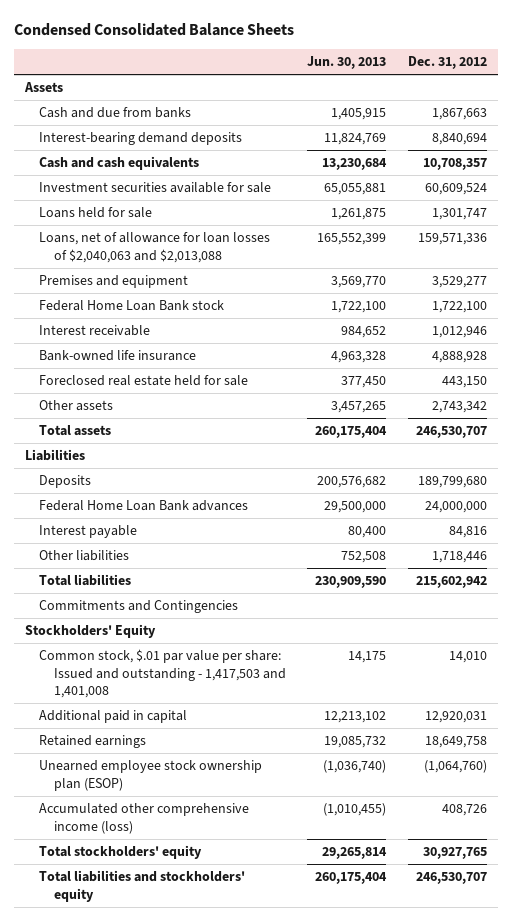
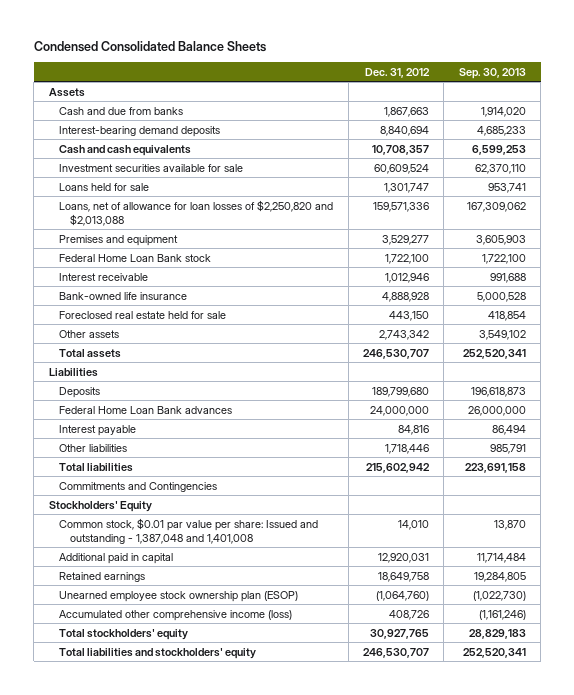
[307,56,387,70] Jun. 30, 2013 -> none
none -> [458,67,526,79] Sep. 30, 2013
[39,232,271,263] Loans, net of allowance for loan losses of $2,040,063 and $2,013,088 -> [59,199,334,226] Loans, net of allowance for loan losses of $2,250,820 and $2,013,088
[39,649,286,698] Common stock, $.01 par value per share: Issued and outstanding - 1,417,503 and 1,401,008 -> [59,517,319,544] Common stock, $0.01 par value per share: Issued and outstanding - 1,387,048 and 1,401,008

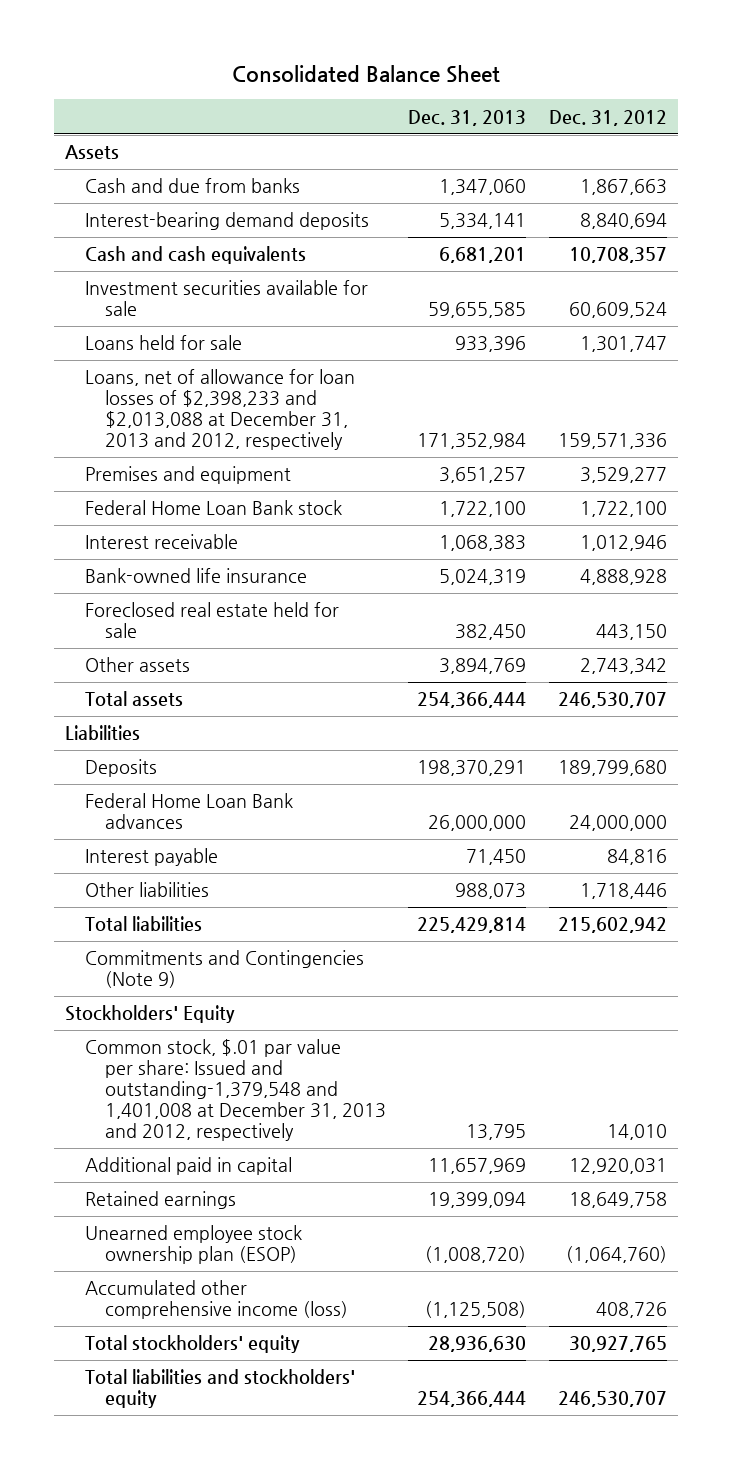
[33,40,266,52] Condensed Consolidated Balance Sheets -> [231,65,500,84] Consolidated Balance Sheet
[458,67,526,79] Sep. 30, 2013 -> none
none -> [408,109,527,126] Dec. 31, 2013
[59,199,334,226] Loans, net of allowance for loan losses of $2,250,820 and $2,013,088 -> [84,369,355,451] Loans, net of allowance for loan losses of $2,398,233 and $2,013,088 at December 31, 2013 and 2012, respectively
[59,481,218,492] Commitments and Contingencies -> [84,950,364,989] Commitments and Contingencies (Note 9)
[59,517,319,544] Common stock, $0.01 par value per share: Issued and outstanding - 1,387,048 and 1,401,008 -> [84,1039,386,1142] Common stock, $.01 par value per share: Issued and outstanding-1,379,548 and 1,401,008 at December 31, 2013 and 2012, respectively

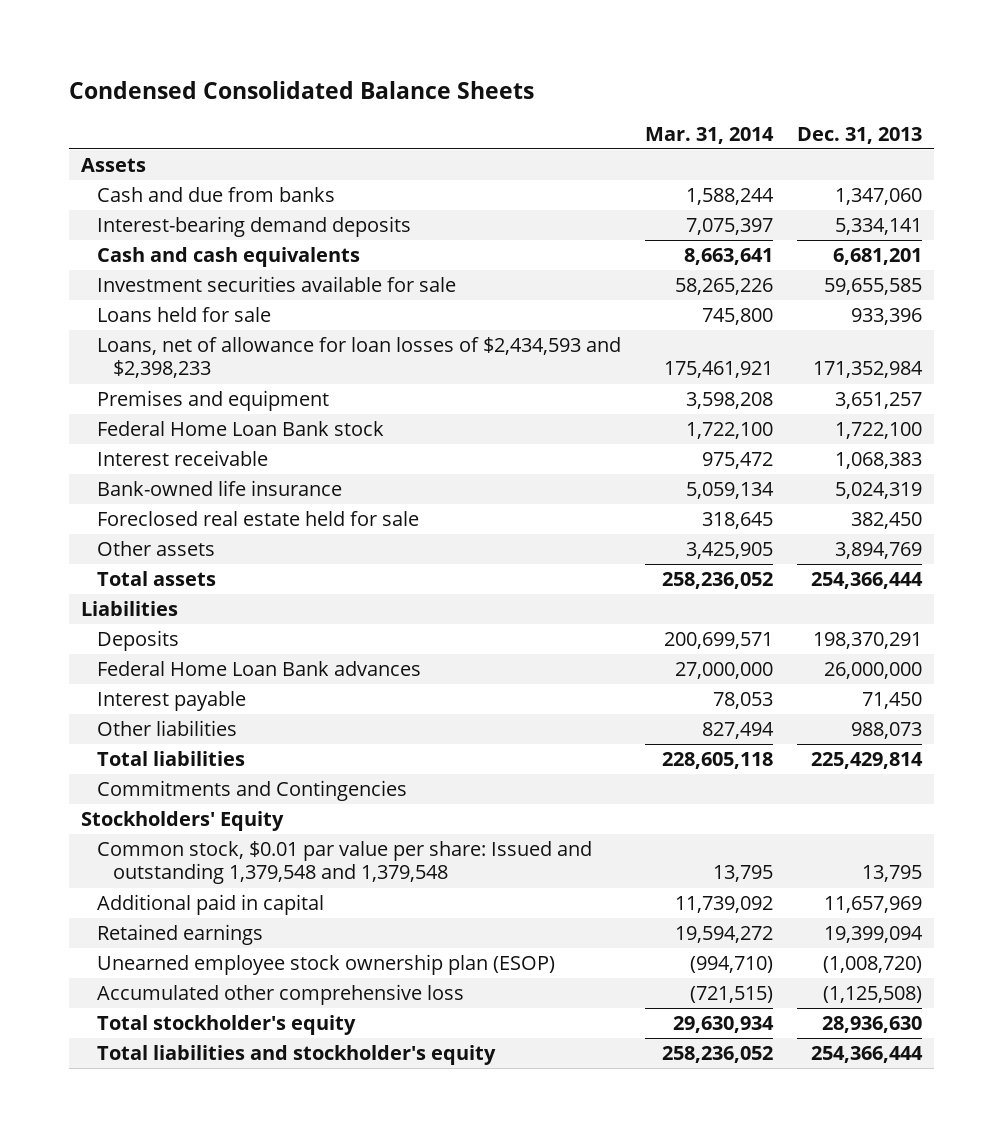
[231,65,500,84] Consolidated Balance Sheet -> [68,80,534,99] Condensed Consolidated Balance Sheets
[548,109,667,126] Dec. 31, 2012 -> none
none -> [644,126,774,144] Mar. 31, 2014
[84,369,355,451] Loans, net of allowance for loan losses of $2,398,233 and $2,013,088 at December 31, 2013 and 2012, respectively -> [96,337,621,379] Loans, net of allowance for loan losses of $2,434,593 and $2,398,233
[84,950,364,989] Commitments and Contingencies (Note 9) -> [96,780,407,802] Commitments and Contingencies
[84,1039,386,1142] Common stock, $.01 par value per share: Issued and outstanding-1,379,548 and 1,401,008 at December 31, 2013 and 2012, respectively -> [96,841,592,885] Common stock, $0.01 par value per share: Issued and outstanding 1,379,548 and 1,379,548
[84,1280,348,1320] Accumulated other comprehensive income (loss) -> [96,984,464,1006] Accumulated other comprehensive loss
[84,1335,300,1354] Total stockholders' equity -> [96,1015,356,1036] Total stockholder's equity
[84,1369,355,1409] Total liabilities and stockholders' equity -> [96,1045,496,1066] Total liabilities and stockholder's equity

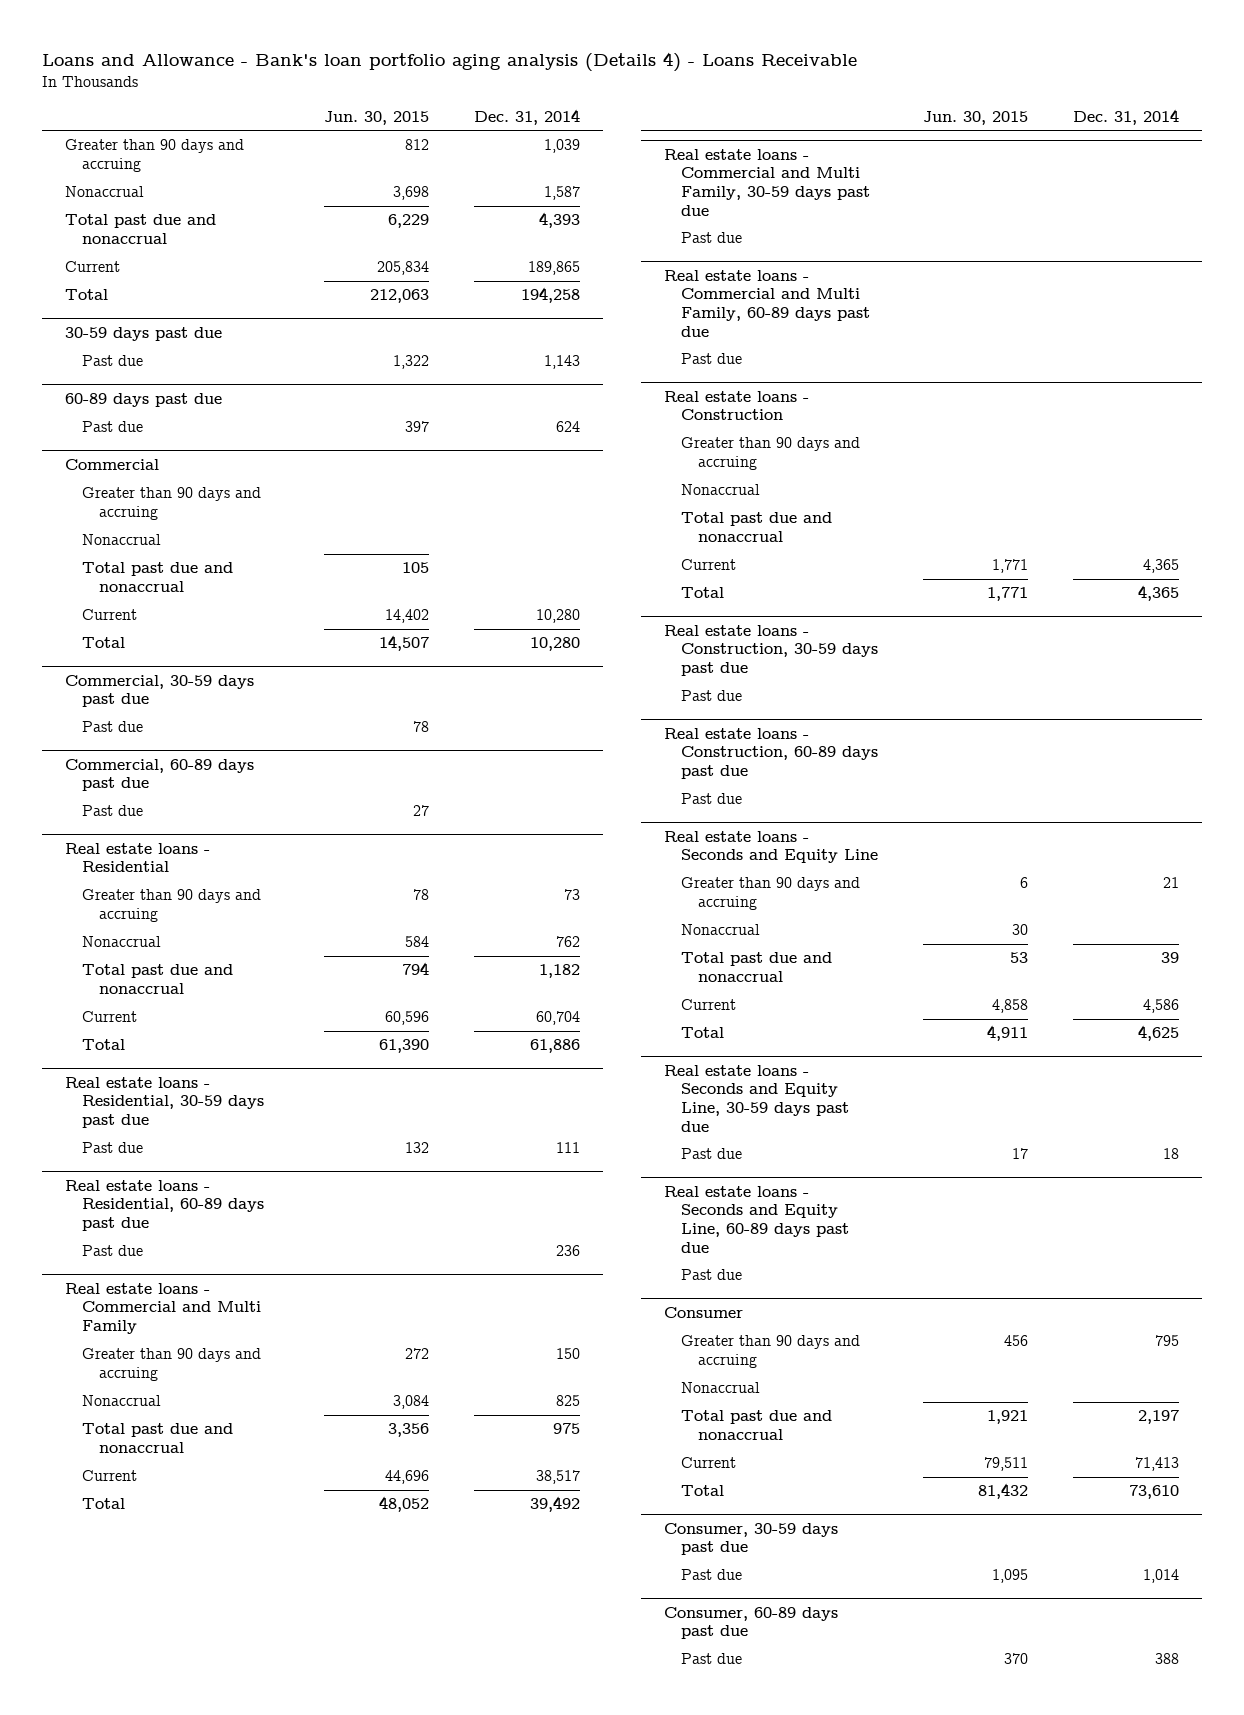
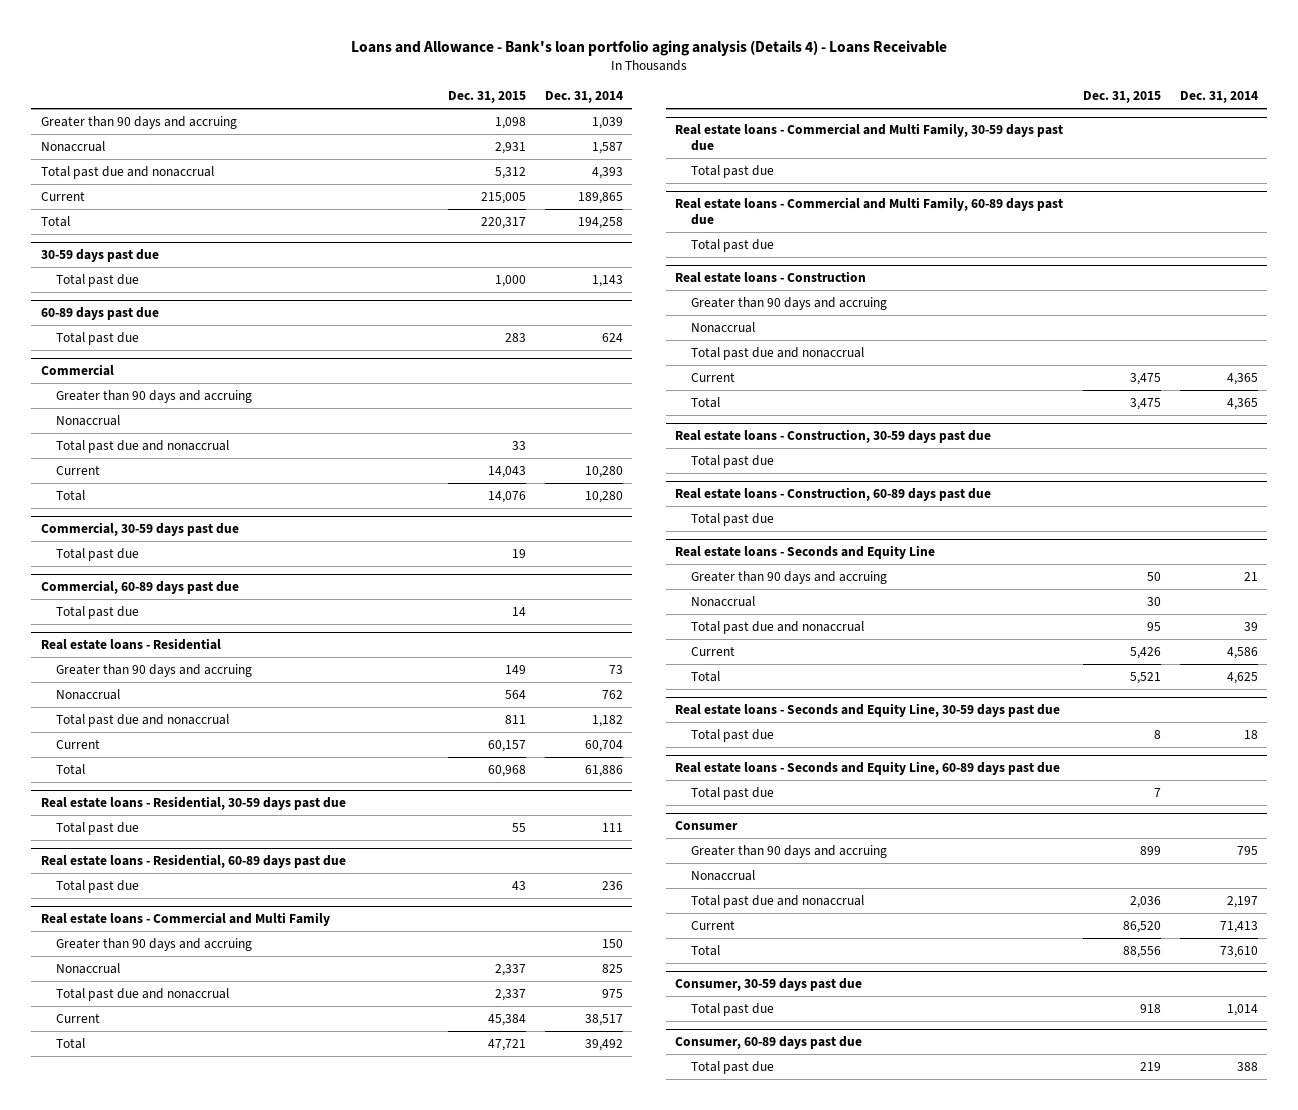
[323,110,429,125] Jun. 30, 2015 -> none
none -> [447,91,526,104] Dec. 31, 2015
[81,355,143,367] Past due -> [55,273,139,287] Total past due
[81,421,143,433] Past due -> [55,331,139,345] Total past due
[81,721,143,733] Past due -> [55,547,139,561] Total past due
[81,805,143,817] Past due -> [55,605,139,619] Total past due
[81,1142,143,1154] Past due -> [55,821,139,835] Total past due
[81,1245,143,1257] Past due -> [55,879,139,893] Total past due
[680,232,742,244] Past due -> [690,164,774,178] Total past due
[680,353,742,365] Past due -> [690,238,774,252] Total past due
[680,690,742,702] Past due -> [690,454,774,468] Total past due
[680,793,742,805] Past due -> [690,512,774,526] Total past due
[680,1148,742,1160] Past due -> [690,728,774,742] Total past due
[680,1269,742,1281] Past due -> [690,786,774,800] Total past due
[680,1569,742,1581] Past due -> [690,1002,774,1016] Total past due
[680,1653,742,1665] Past due -> [690,1060,774,1074] Total past due

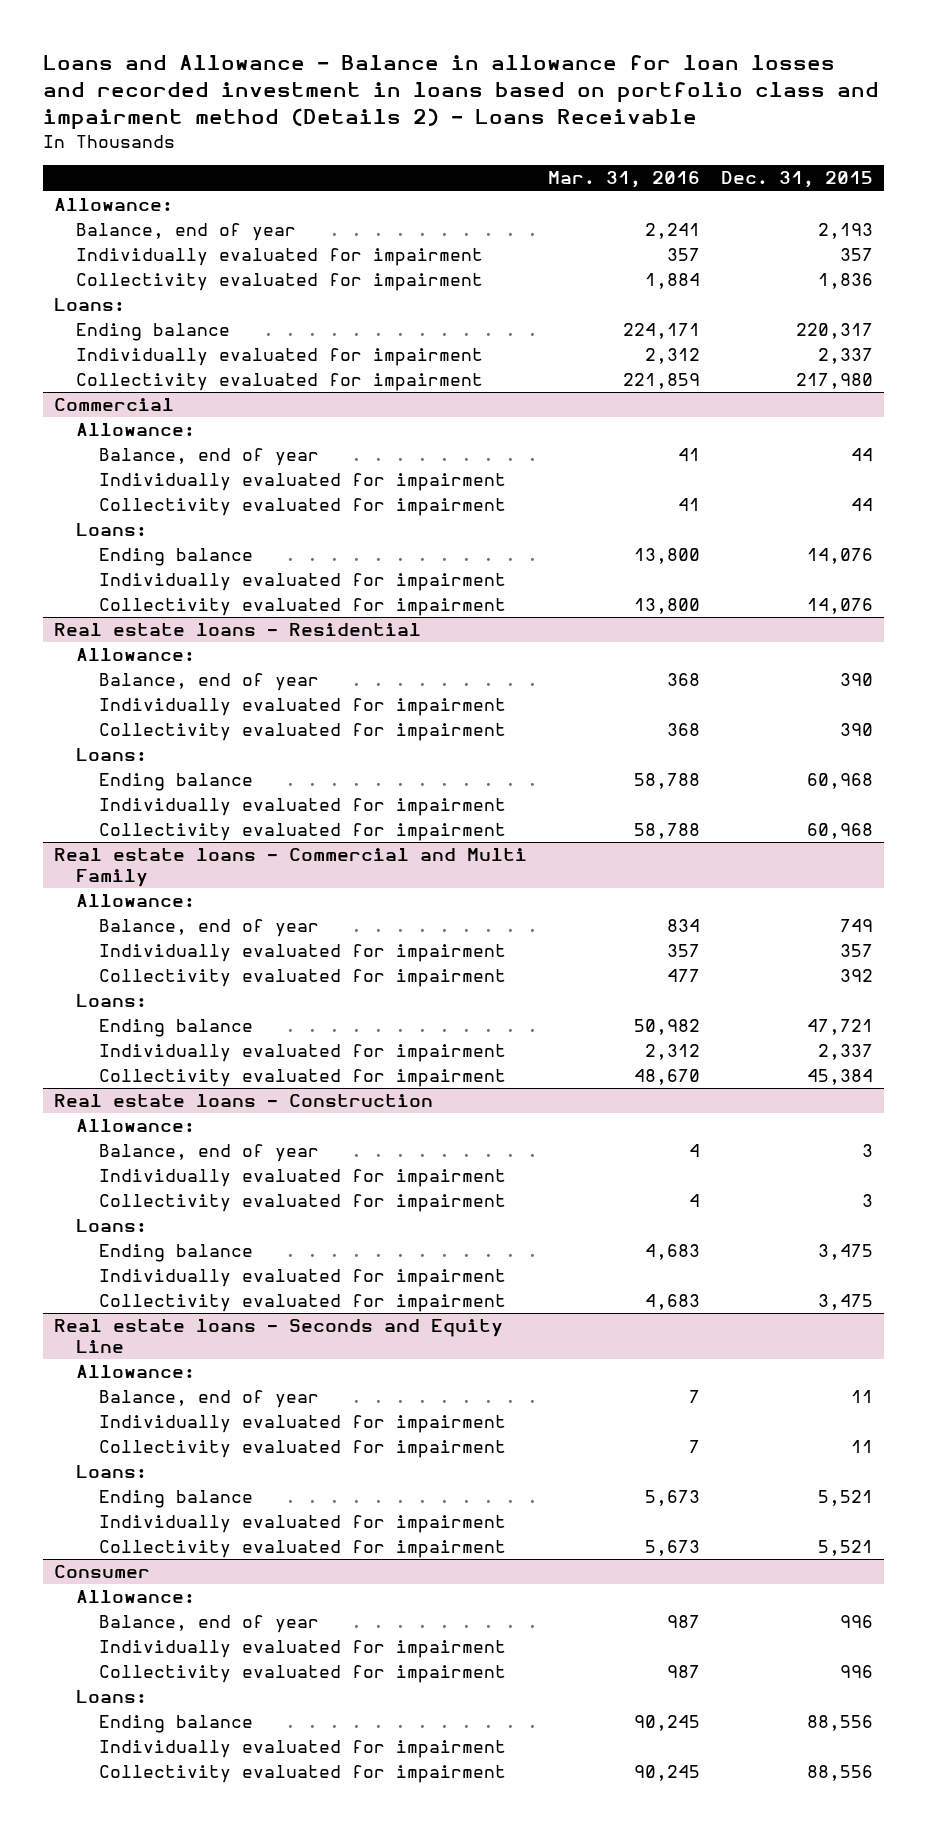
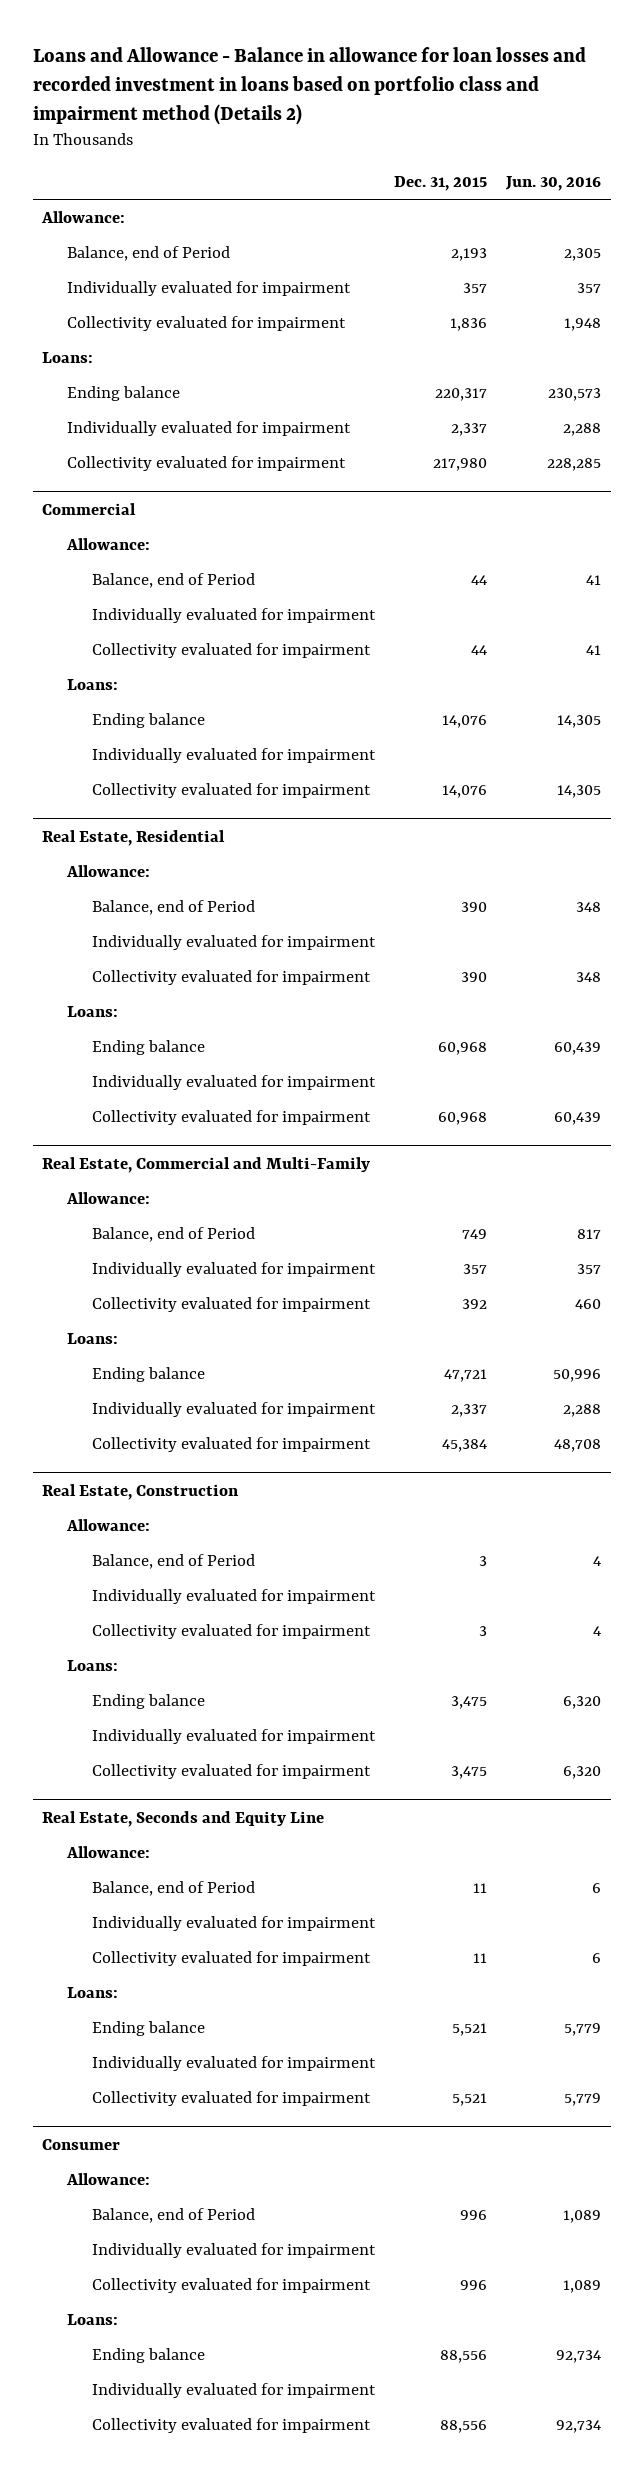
[43,55,880,131] Loans and Allowance - Balance in allowance for loan losses and recorded investment in loans based on portfolio class and impairment method (Details 2) - Loans Receivable -> [32,46,586,125] Loans and Allowance - Balance in allowance for loan losses and recorded investment in loans based on portfolio class and impairment method (Details 2)
[548,171,701,189] Mar. 31, 2016 -> none
none -> [505,175,602,191] Jun. 30, 2016
[76,223,297,242] Balance, end of year -> [66,245,230,261] Balance, end of Period
[98,448,319,467] Balance, end of year -> [91,572,255,588] Balance, end of Period
[54,623,422,637] Real estate loans - Residential -> [42,829,226,846] Real Estate, Residential
[98,673,319,692] Balance, end of year -> [91,899,255,915] Balance, end of Period
[54,848,528,887] Real estate loans - Commercial and Multi Family -> [42,1156,371,1173] Real Estate, Commercial and Multi-Family
[98,919,319,938] Balance, end of year -> [91,1226,255,1242] Balance, end of Period
[54,1094,434,1108] Real estate loans - Construction -> [42,1483,240,1500] Real Estate, Construction
[98,1144,319,1163] Balance, end of year -> [91,1553,255,1569] Balance, end of Period
[54,1319,504,1353] Real estate loans - Seconds and Equity Line -> [42,1810,325,1827] Real Estate, Seconds and Equity Line
[98,1390,319,1409] Balance, end of year -> [91,1880,255,1896] Balance, end of Period
[98,1615,319,1634] Balance, end of year -> [91,2207,255,2223] Balance, end of Period

